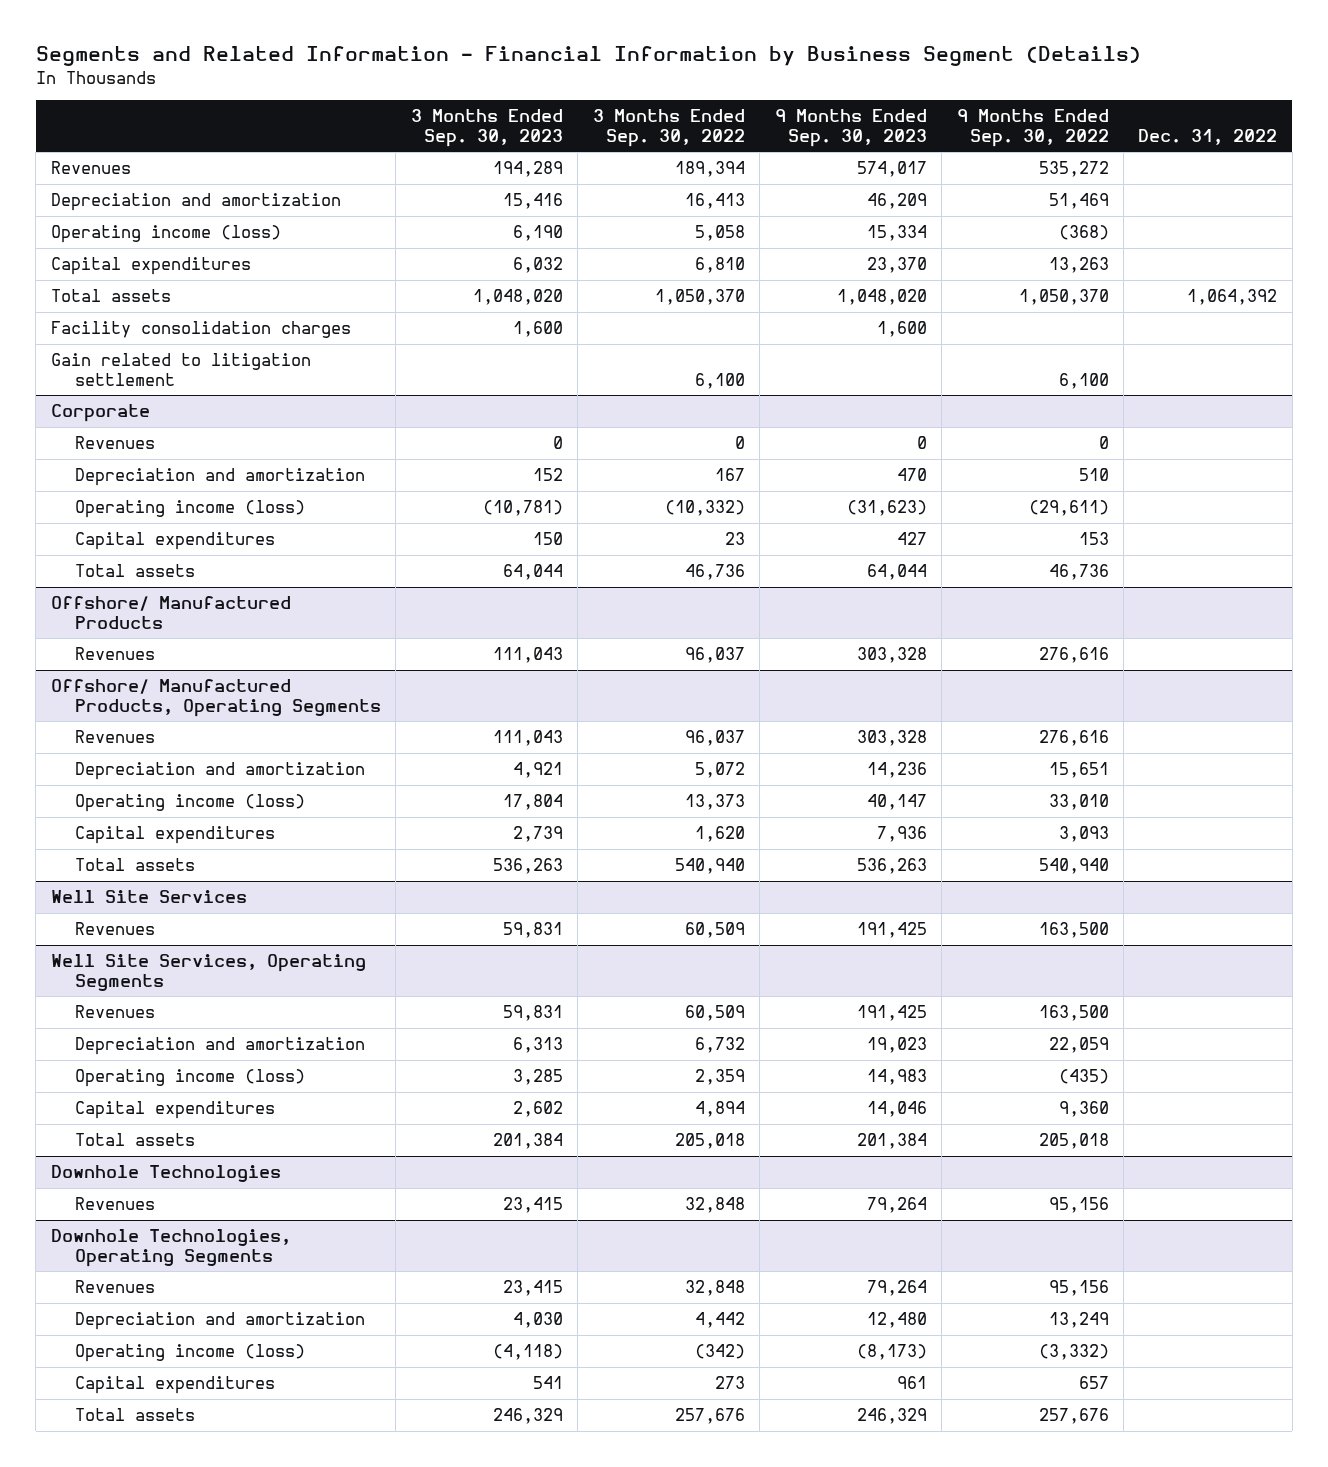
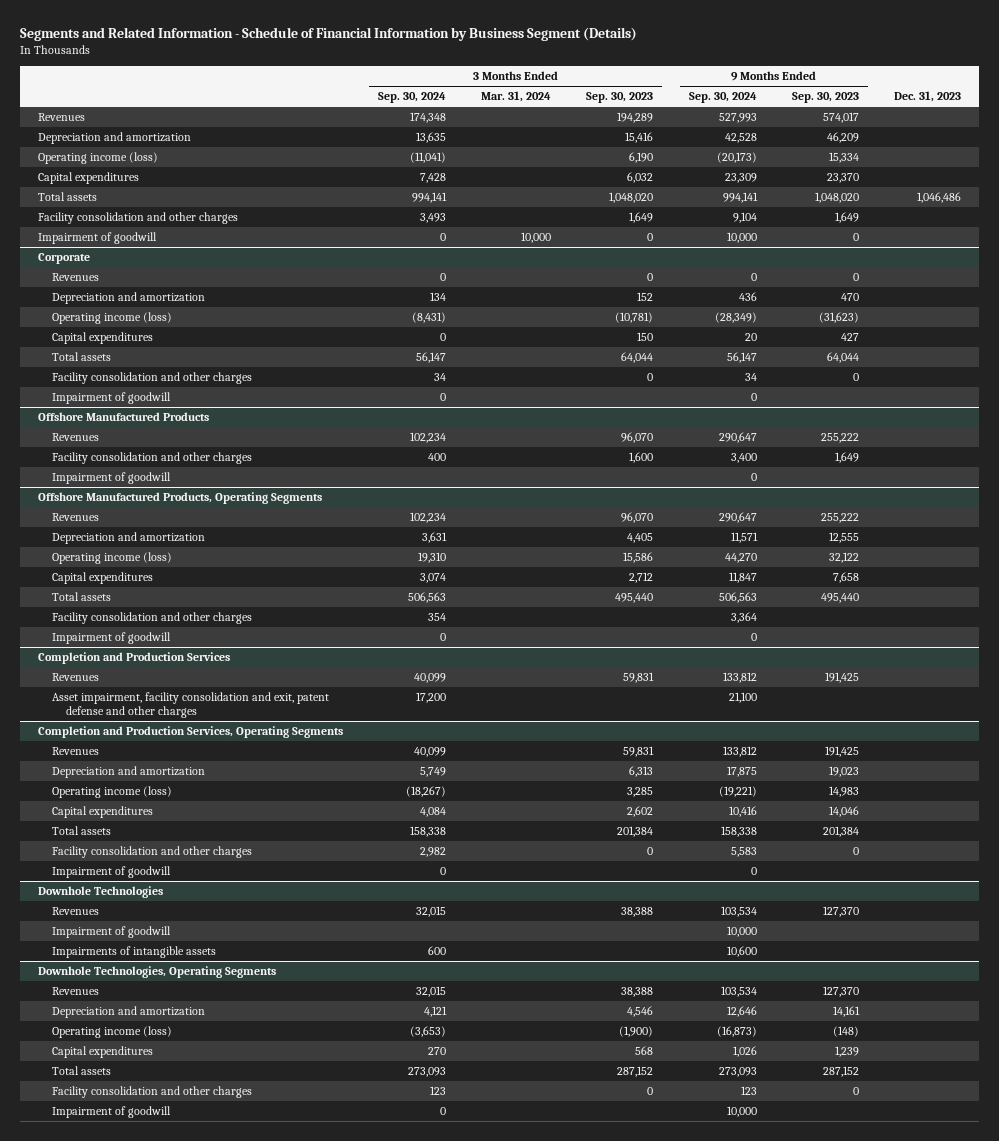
[35,46,1141,67] Segments and Related Information - Financial Information by Business Segment (Details) -> [20,27,638,42] Segments and Related Information - Schedule of Financial Information by Business Segment (Details)
[592,109,745,147] 3 Months Ended Sep. 30, 2022 -> none
[956,109,1109,147] 9 Months Ended Sep. 30, 2022 -> none
[1138,128,1278,145] Dec. 31, 2022 -> none
none -> [377,92,446,104] Sep. 30, 2024
none -> [481,91,552,103] Mar. 31, 2024
none -> [688,92,757,104] Sep. 30, 2024
none -> [894,91,962,103] Dec. 31, 2023
[50,353,311,386] Gain related to litigation settlement -> none
[50,321,351,339] Facility consolidation charges -> [37,211,238,224] Facility consolidation and other charges
[512,321,563,338] 1,600 -> [629,211,654,223] 1,649
[876,321,927,338] 1,600 -> [834,211,859,223] 1,649
none -> [37,231,157,244] Impairment of goodwill
[50,890,247,904] Well Site Services -> none
none -> [52,371,253,384] Facility consolidation and other charges
none -> [52,391,172,404] Impairment of goodwill
[50,596,291,629] Offshore/ Manufactured Products -> [37,411,209,421] Offshore Manufactured Products
[492,647,563,664] 111,043 -> [621,431,654,443] 96,070
[856,647,927,664] 303,328 -> [820,432,859,443] 255,222
none -> [52,451,253,464] Facility consolidation and other charges
none -> [52,471,172,484] Impairment of goodwill
[50,679,382,717] Offshore/ Manufactured Products, Operating Segments -> [37,491,322,504] Offshore Manufactured Products, Operating Segments
[492,730,563,747] 111,043 -> [621,511,654,523] 96,070
[856,730,927,747] 303,328 -> [820,512,859,523] 255,222
[512,762,563,779] 4,921 -> [627,532,654,543] 4,405
[866,762,927,779] 14,236 -> [828,531,859,543] 12,555
[502,794,563,811] 17,804 -> [623,551,654,563] 15,586
[866,794,927,811] 40,147 -> [828,551,859,563] 32,122
[512,826,563,843] 2,739 -> [629,571,654,583] 2,712
[876,826,927,843] 7,936 -> [832,571,859,583] 7,658
[492,858,563,875] 536,263 -> [615,592,654,603] 495,440
[856,858,927,875] 536,263 -> [820,592,859,603] 495,440
none -> [52,611,253,624] Facility consolidation and other charges
none -> [52,631,172,644] Impairment of goodwill
none -> [37,651,230,664] Completion and Production Services
[50,954,366,991] Well Site Services, Operating Segments -> none
none -> [52,691,330,719] Asset impairment, facility consolidation and exit, patent defense and other charges
none -> [37,725,343,738] Completion and Production Services, Operating Segments
none -> [52,845,253,858] Facility consolidation and other charges
none -> [52,865,172,878] Impairment of goodwill
[502,1197,563,1214] 23,415 -> [621,906,654,917] 38,388
[866,1197,927,1214] 79,264 -> [822,905,859,917] 127,370
none -> [52,925,172,938] Impairment of goodwill
none -> [52,945,217,958] Impairments of intangible assets
[502,1280,563,1297] 23,415 -> [621,986,654,997] 38,388
[866,1280,927,1297] 79,264 -> [822,985,859,997] 127,370
[512,1312,563,1329] 4,030 -> [627,1005,654,1017] 4,546
[866,1312,927,1329] 12,480 -> [832,1005,860,1017] 14,161
[492,1344,563,1361] (4,118) -> [619,1025,654,1037] (1,900)
[856,1344,927,1361] (8,173) -> [832,1025,859,1037] (148)
[532,1376,563,1390] 541 -> [635,1045,654,1055] 568
[896,1376,927,1390] 961 -> [834,1045,859,1057] 1,239
[492,1408,563,1425] 246,329 -> [617,1065,654,1077] 287,152
[856,1408,927,1425] 246,329 -> [822,1065,859,1077] 287,152
none -> [52,1085,253,1098] Facility consolidation and other charges
none -> [52,1105,172,1118] Impairment of goodwill

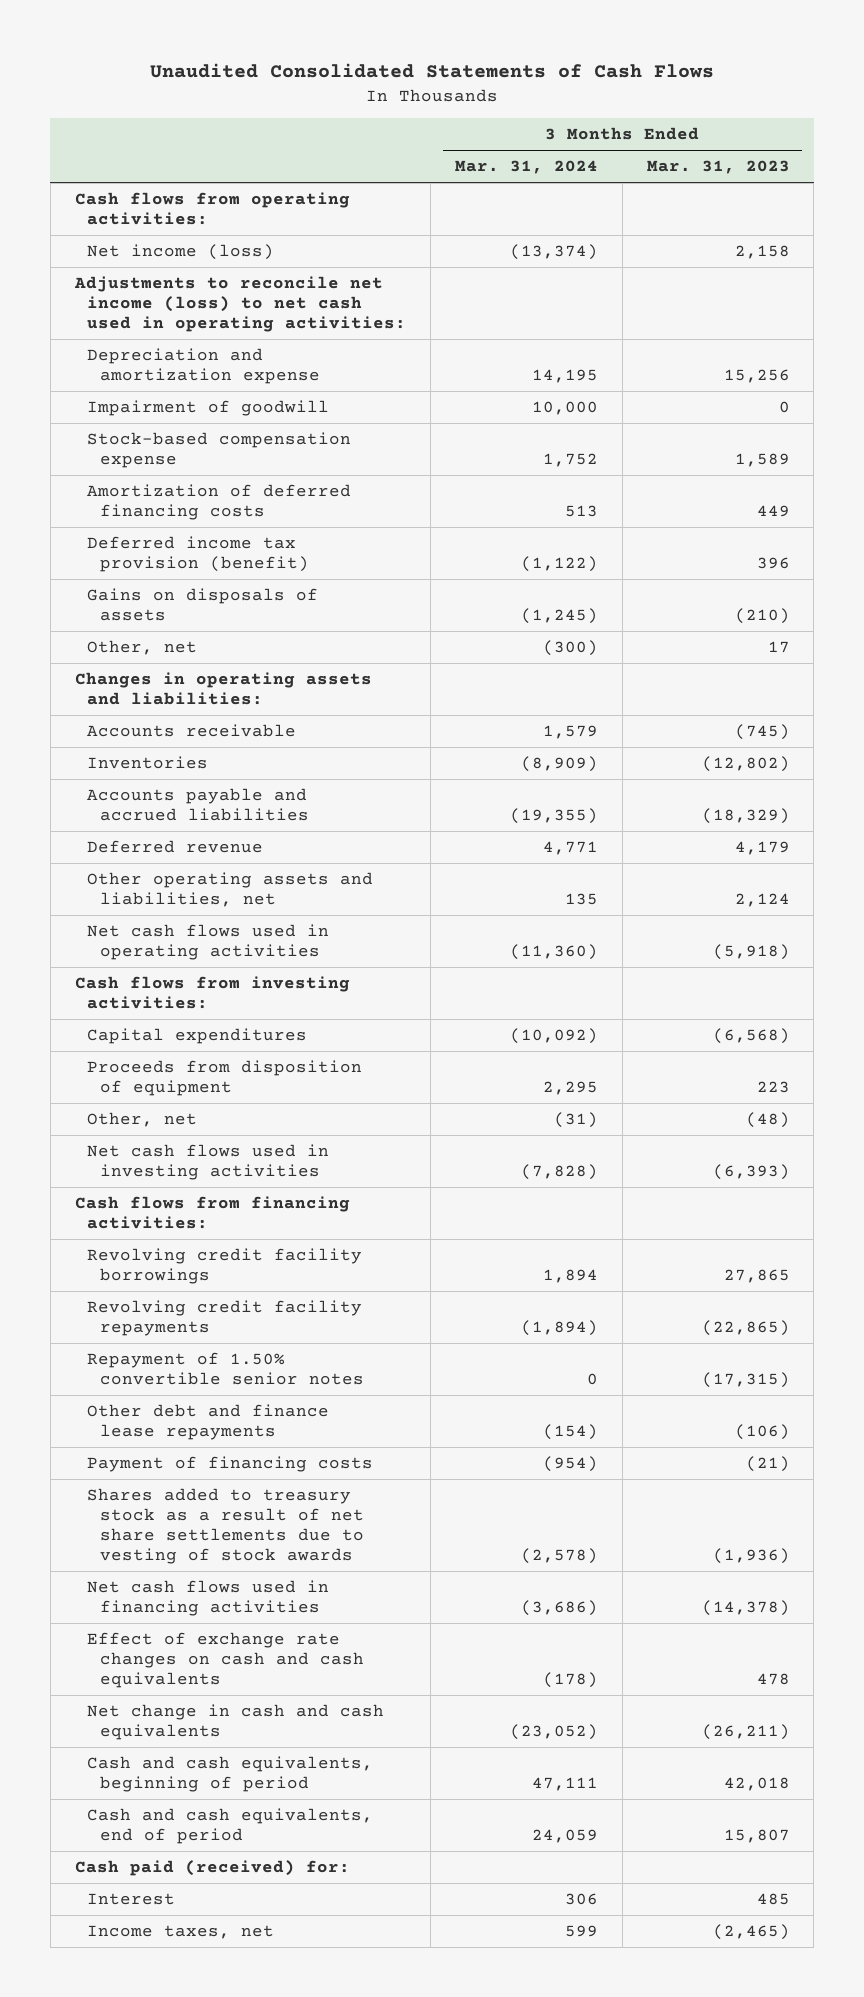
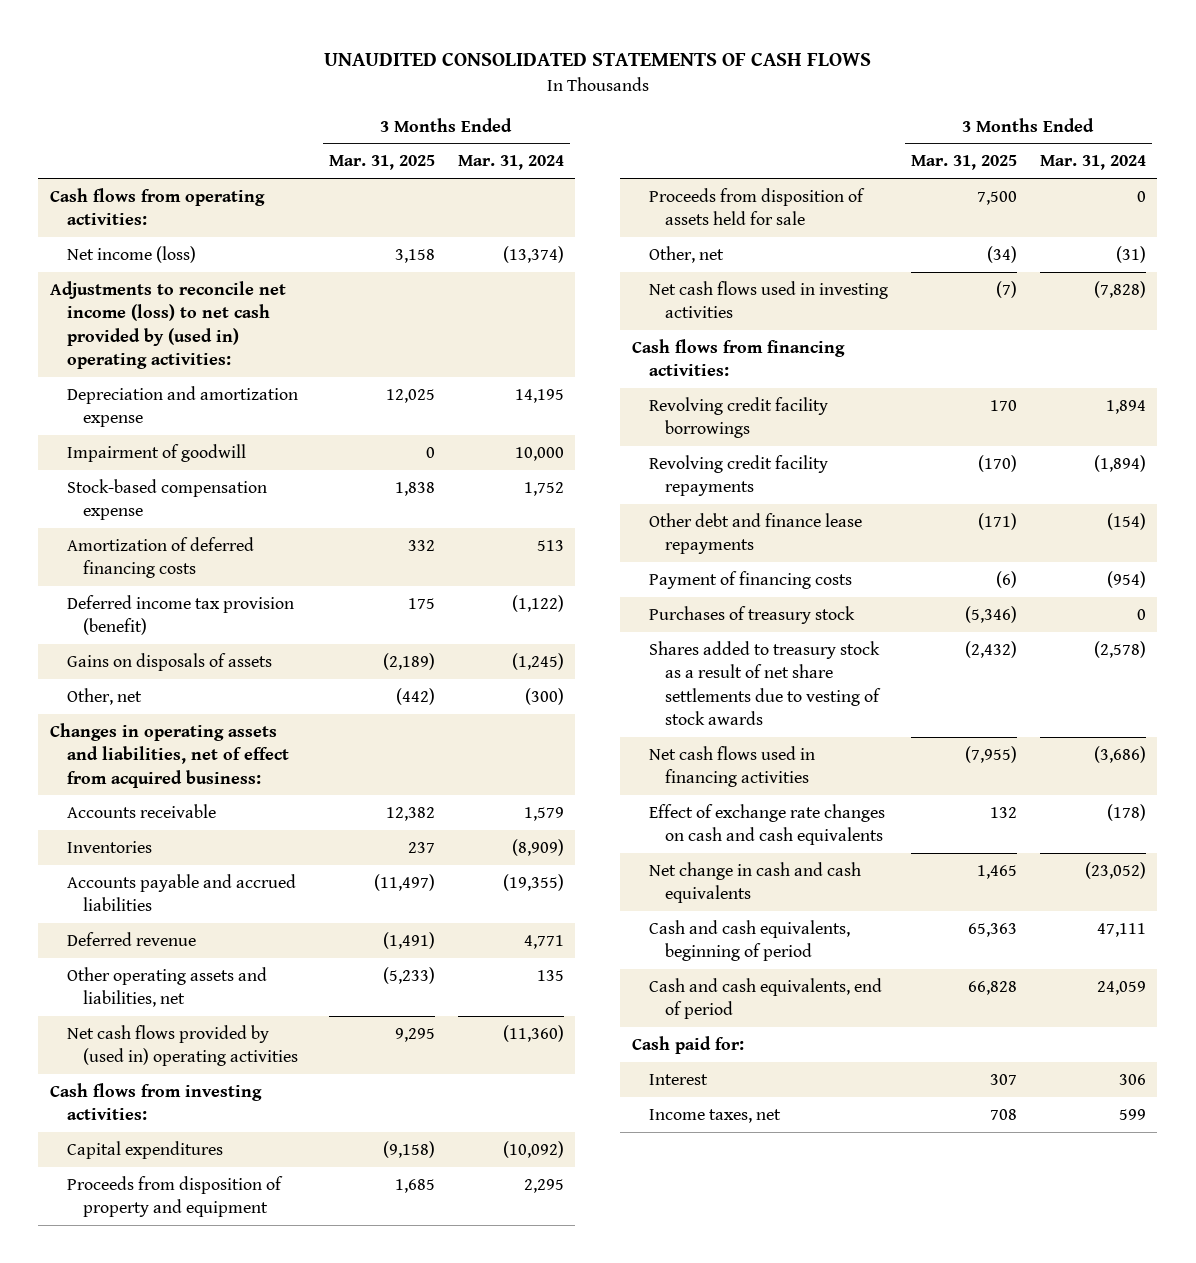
[150,63,715,79] Unaudited Consolidated Statements of Cash Flows -> [323,53,871,67] UNAUDITED CONSOLIDATED STATEMENTS OF CASH FLOWS
[646,160,790,175] Mar. 31, 2023 -> none
none -> [328,155,435,171] Mar. 31, 2025
[73,276,407,333] Adjustments to reconcile net income (loss) to net cash used in operating activities: -> [49,280,286,369] Adjustments to reconcile net income (loss) to net cash provided by (used in) operating activities:
[74,672,372,706] Changes in operating assets and liabilities: -> [49,722,289,788] Changes in operating assets and liabilities, net of effect from acquired business:
[87,924,330,961] Net cash flows used in operating activities -> [66,1024,299,1067] Net cash flows provided by (used in) operating activities
[87,1060,363,1097] Proceeds from disposition of equipment -> [66,1175,283,1218] Proceeds from disposition of property and equipment
none -> [648,187,865,226] Proceeds from disposition of assets held for sale
[87,1352,365,1386] Repayment of 1.50% convertible senior notes -> none
none -> [648,605,855,624] Purchases of treasury stock
[74,1860,350,1877] Cash paid (received) for: -> [631,1035,744,1054] Cash paid for:

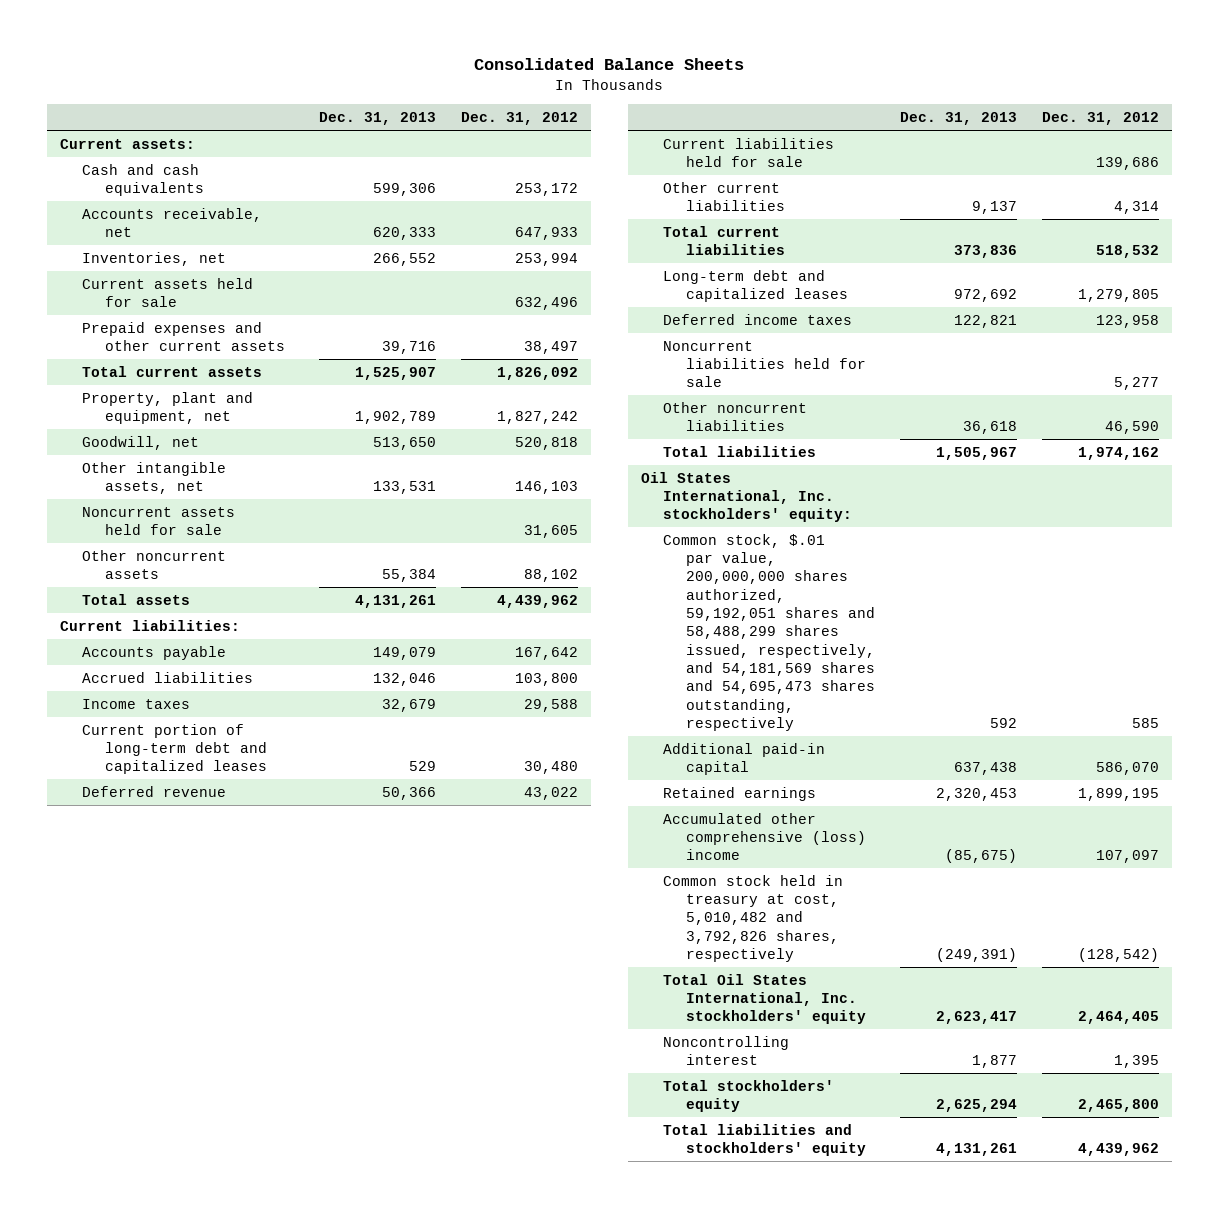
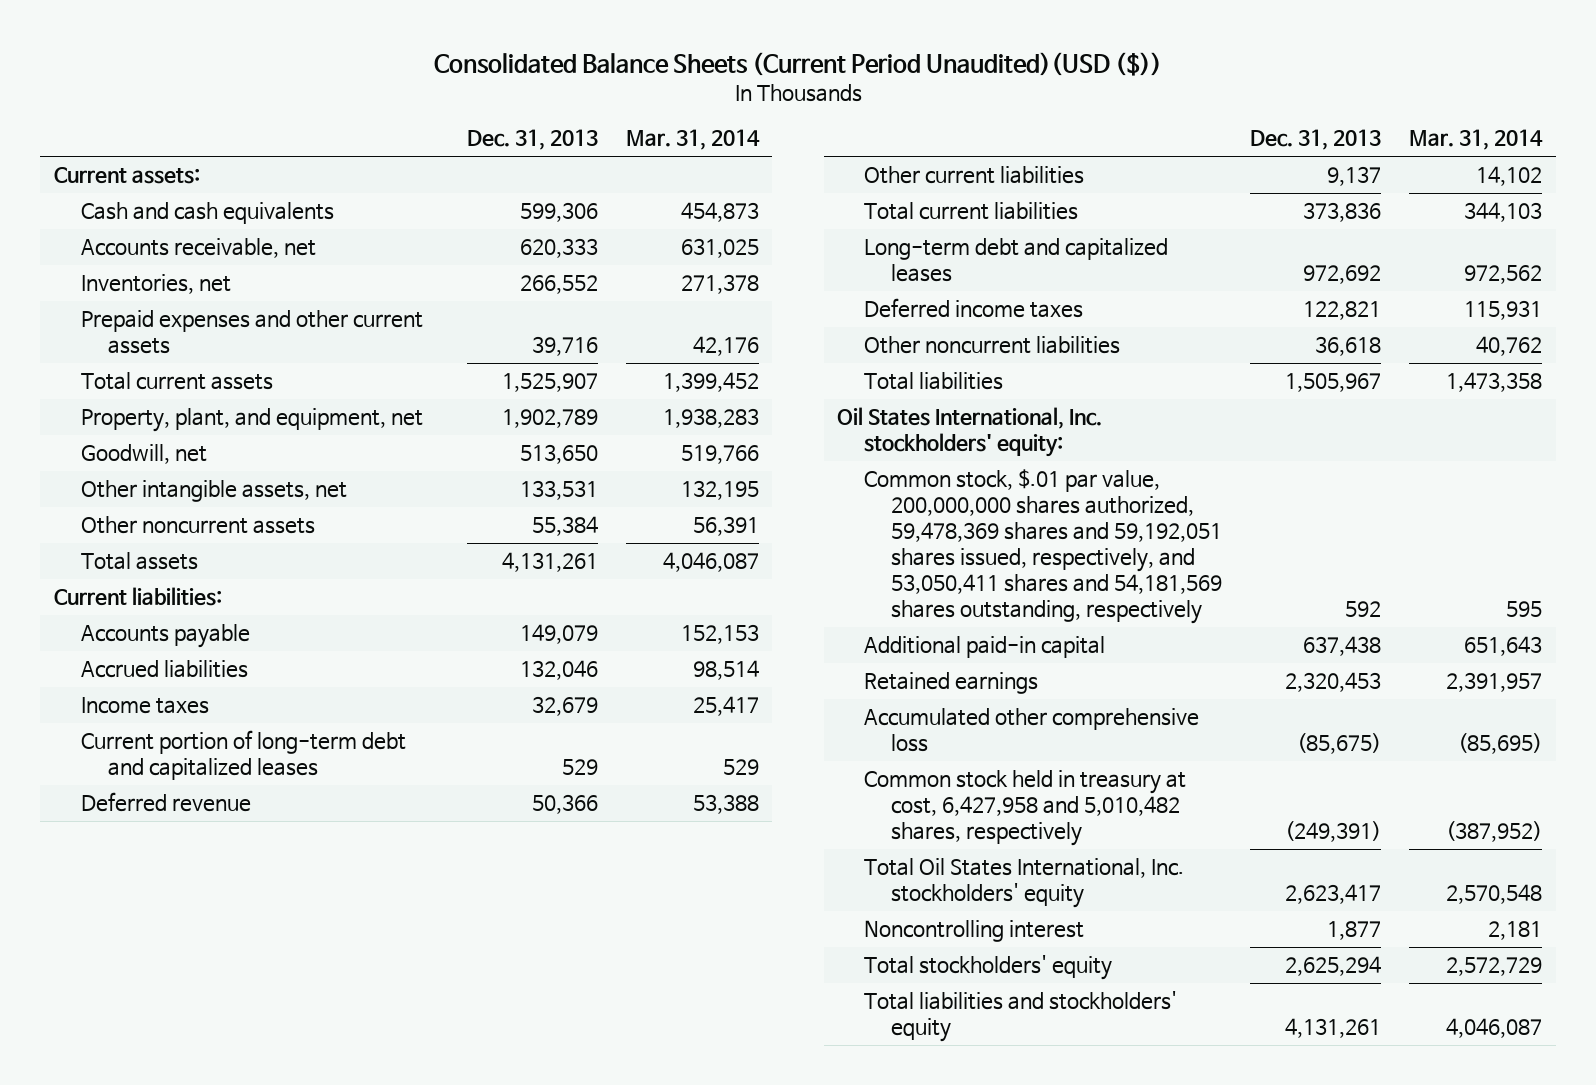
[474,57,745,70] Consolidated Balance Sheets -> [433,52,1162,77] Consolidated Balance Sheets (Current Period Unaudited)(USD ($))
[461,112,579,126] Dec. 31, 2012 -> none
none -> [625,129,760,151] Mar. 31, 2014
[82,277,254,308] Current assets held for sale -> none
[82,391,254,425] Property, plant and equipment, net -> [81,408,424,433] Property, plant, and equipment, net
[82,506,236,536] Noncurrent assets held for sale -> none
[663,137,835,168] Current liabilities held for sale -> none
[663,340,866,388] Noncurrent liabilities held for sale -> none
[663,533,875,732] Common stock, $.01 par value, 200,000,000 shares authorized, 59,192,051 shares and 58,488,299 shares issued, respectively, and 54,181,569 shares and 54,695,473 shares outstanding, respectively -> [864,469,1223,625] Common stock, $.01 par value, 200,000,000 shares authorized, 59,478,369 shares and 59,192,051 shares issued, respectively, and 53,050,411 shares and 54,181,569 shares outstanding, respectively
[663,812,866,861] Accumulated other comprehensive (loss) income -> [864,708,1200,753] Accumulated other comprehensive loss
[663,874,844,963] Common stock held in treasury at cost, 5,010,482 and 3,792,826 shares, respectively -> [864,770,1187,847] Common stock held in treasury at cost, 6,427,958 and 5,010,482 shares, respectively

